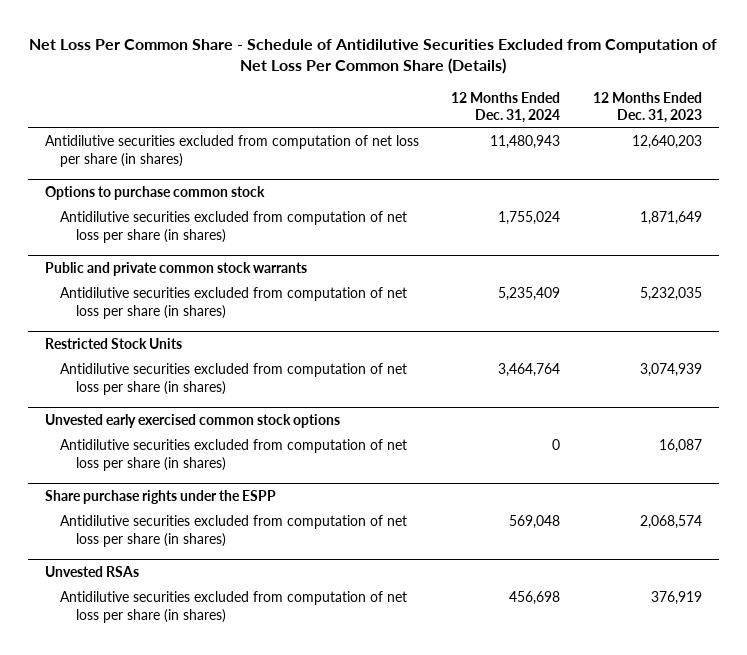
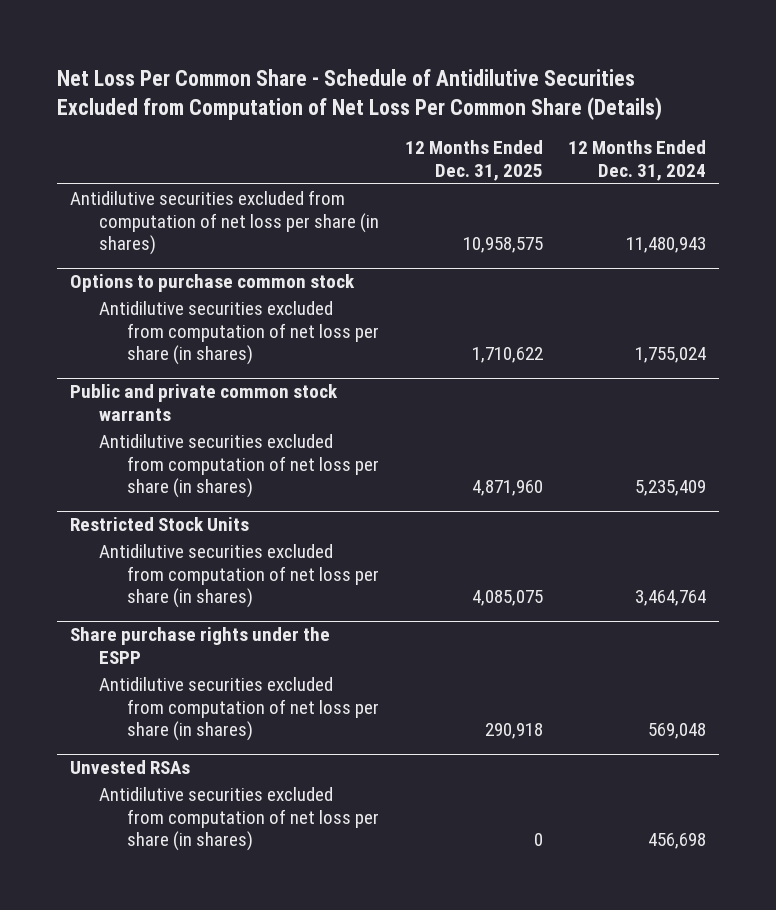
[593,91,703,124] 12 Months Ended Dec. 31, 2023 -> none
none -> [404,140,543,181] 12 Months Ended Dec. 31, 2025
[44,414,340,429] Unvested early exercised common stock options -> none
[60,439,408,471] Antidilutive securities excluded from computation of net loss per share (in shares) -> none

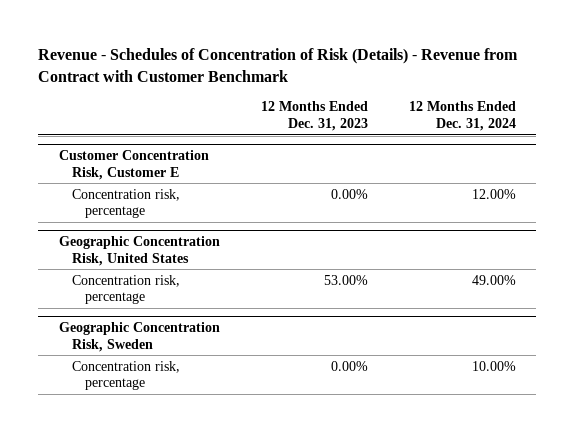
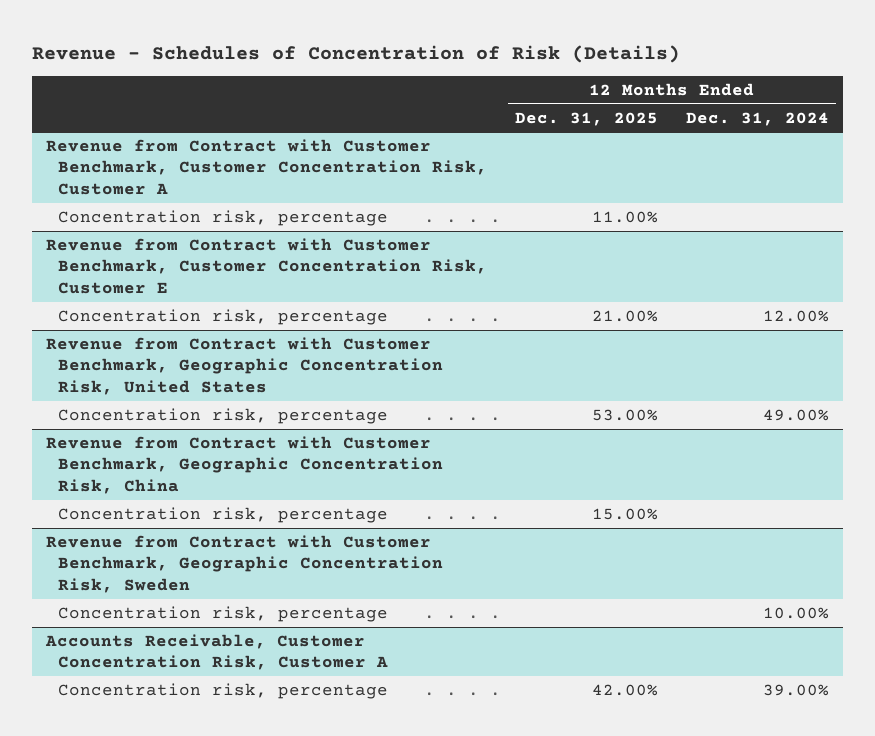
[38,47,519,82] Revenue - Schedules of Concentration of Risk (Details) - Revenue from Contract with Customer Benchmark -> [32,44,681,63] Revenue - Schedules of Concentration of Risk (Details)
[260,101,368,132] 12 Months Ended Dec. 31, 2023 -> none
none -> [515,111,659,126] Dec. 31, 2025
[58,149,209,180] Customer Concentration Risk, Customer E -> none
none -> [46,138,488,195] Revenue from Contract with Customer Benchmark, Customer Concentration Risk, Customer A
none -> [58,209,389,226] Concentration risk, percentage
none -> [46,237,488,294] Revenue from Contract with Customer Benchmark, Customer Concentration Risk, Customer E
[58,235,220,266] Geographic Concentration Risk, United States -> none
none -> [46,336,444,395] Revenue from Contract with Customer Benchmark, Geographic Concentration Risk, United States
[58,321,220,352] Geographic Concentration Risk, Sweden -> none
none -> [46,435,444,494] Revenue from Contract with Customer Benchmark, Geographic Concentration Risk, China
none -> [58,506,389,523] Concentration risk, percentage
none -> [46,534,444,593] Revenue from Contract with Customer Benchmark, Geographic Concentration Risk, Sweden
none -> [45,633,389,671] Accounts Receivable, Customer Concentration Risk, Customer A
none -> [58,682,389,699] Concentration risk, percentage

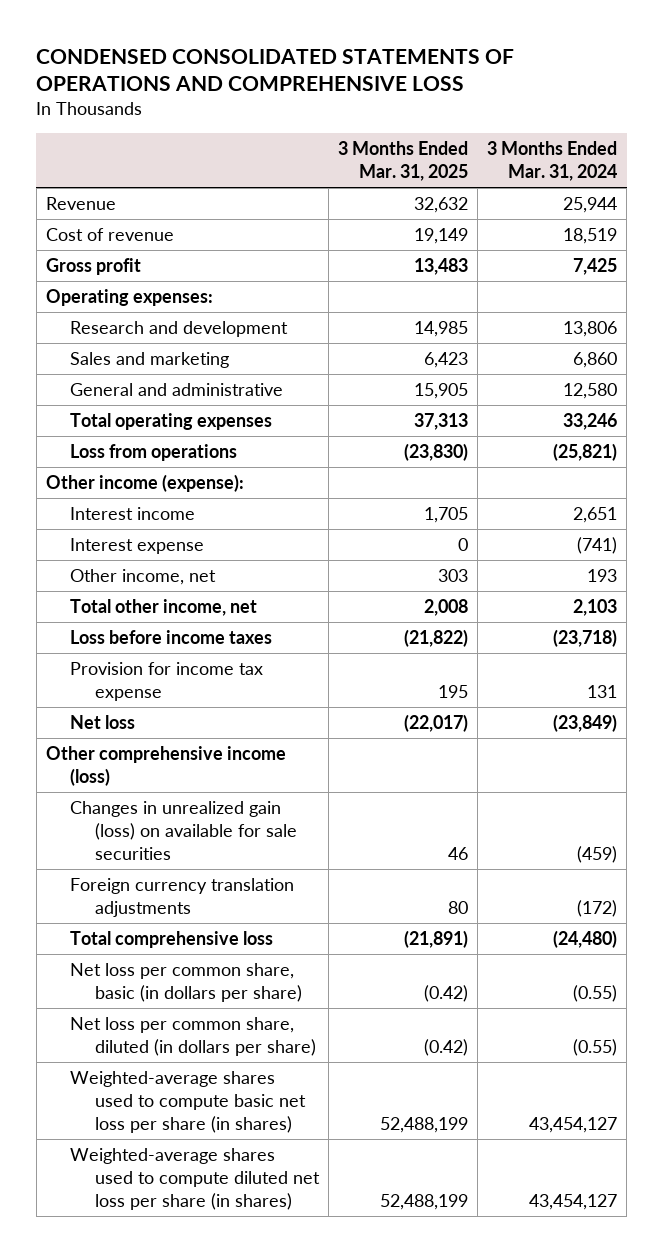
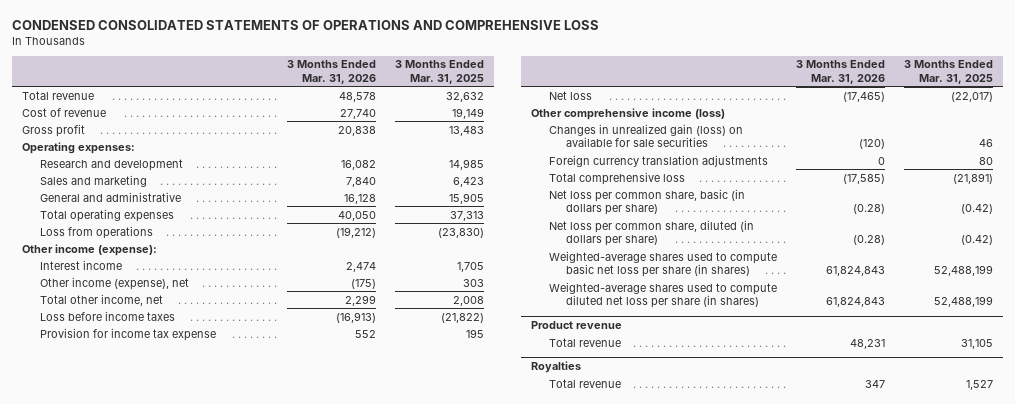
[487,141,618,181] 3 Months Ended Mar. 31, 2024 -> none
none -> [286,60,376,84] 3 Months Ended Mar. 31, 2026
[46,197,117,211] Revenue -> [22,90,95,100] Total revenue
[70,538,205,555] Interest expense -> none
[70,569,217,586] Other income, net -> [39,276,189,290] Other income (expense), net
none -> [531,321,623,330] Product revenue
none -> [548,337,621,347] Total revenue
none -> [531,361,582,374] Royalties
none -> [548,378,621,388] Total revenue

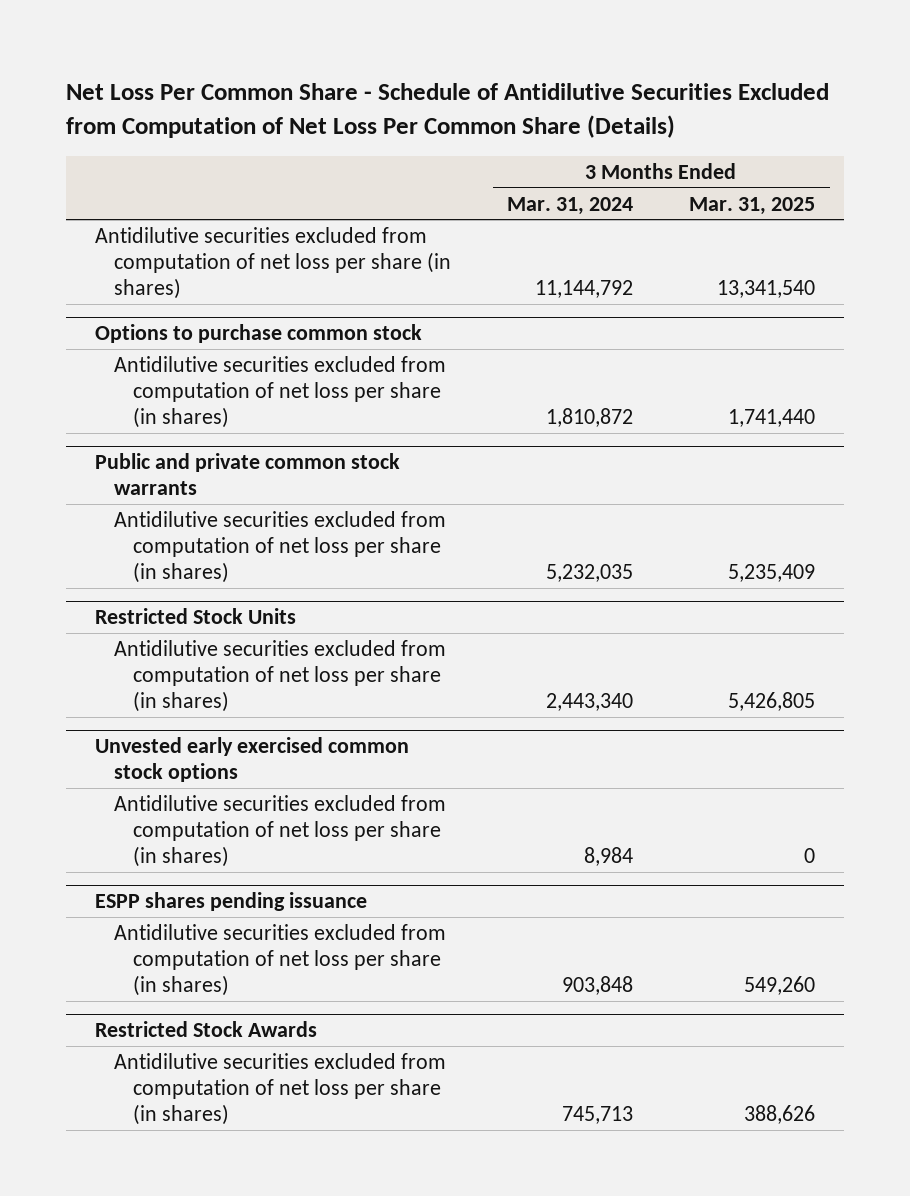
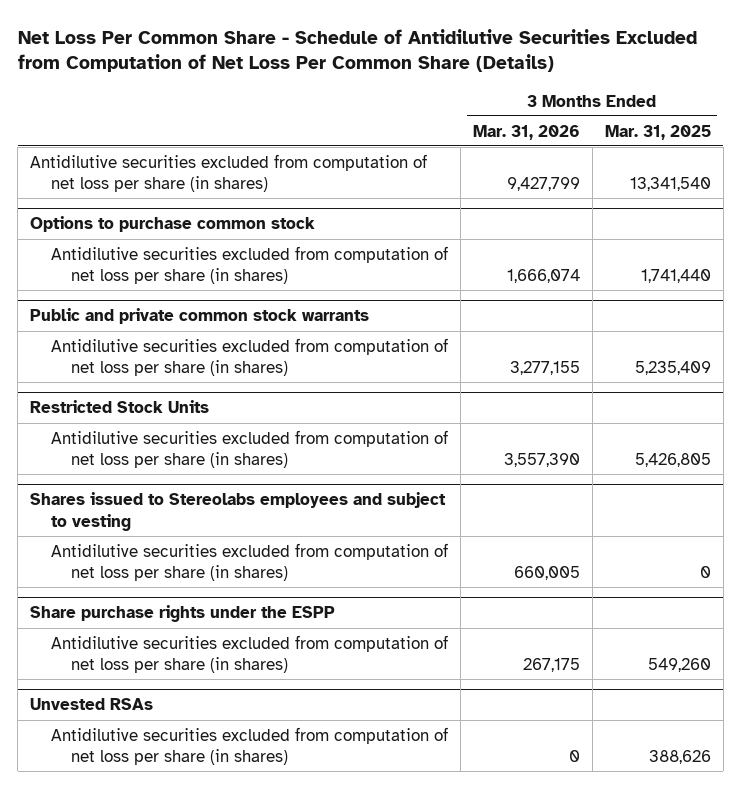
[507,196,634,215] Mar. 31, 2024 -> none
none -> [472,124,580,140] Mar. 31, 2026
[94,736,409,783] Unvested early exercised common stock options -> none
none -> [30,492,447,531] Shares issued to Stereolabs employees and subject to vesting
[94,891,367,911] ESPP shares pending issuance -> [30,605,336,623] Share purchase rights under the ESPP
[94,1020,317,1037] Restricted Stock Awards -> [30,698,154,711] Unvested RSAs

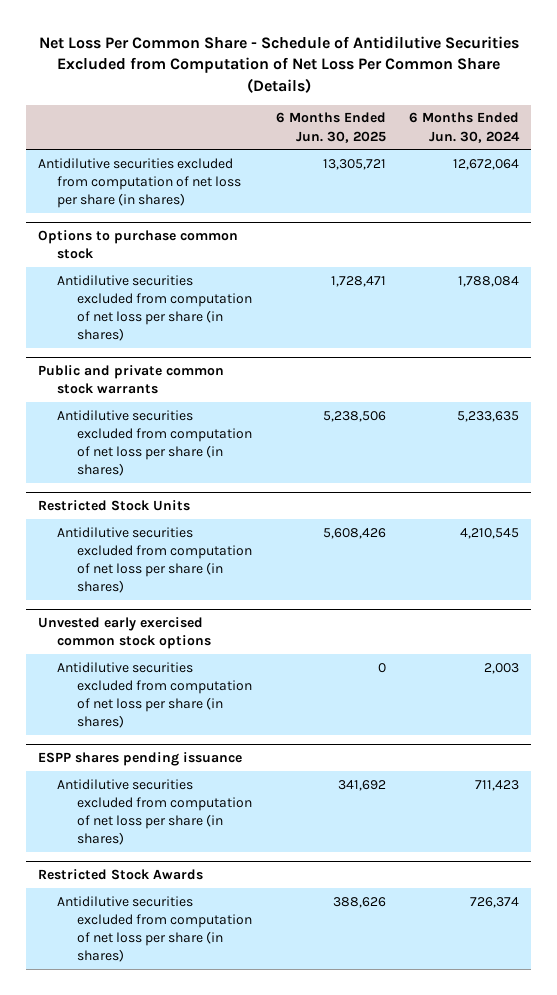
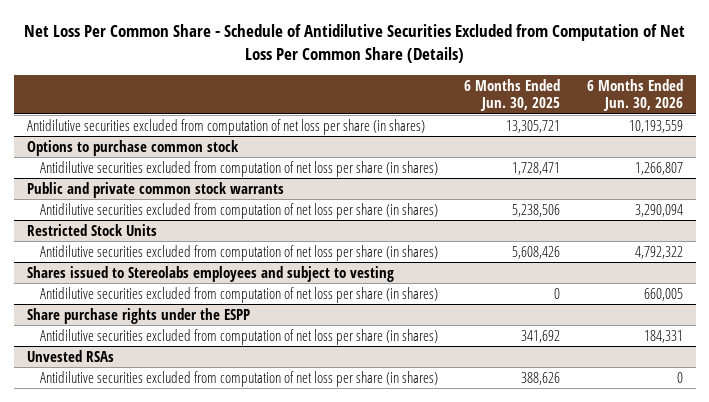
[409,112,521,143] 6 Months Ended Jun. 30, 2024 -> none
none -> [586,78,683,112] 6 Months Ended Jun. 30, 2026
[37,616,212,649] Unvested early exercised common stock options -> none
none -> [26,265,394,282] Shares issued to Stereolabs employees and subject to vesting
[37,751,242,766] ESPP shares pending issuance -> [26,307,250,324] Share purchase rights under the ESPP
[37,868,203,880] Restricted Stock Awards -> [26,349,114,362] Unvested RSAs

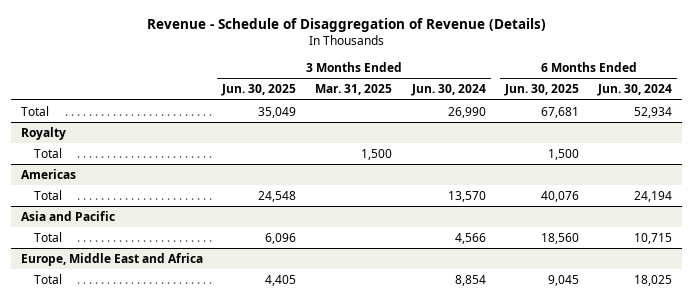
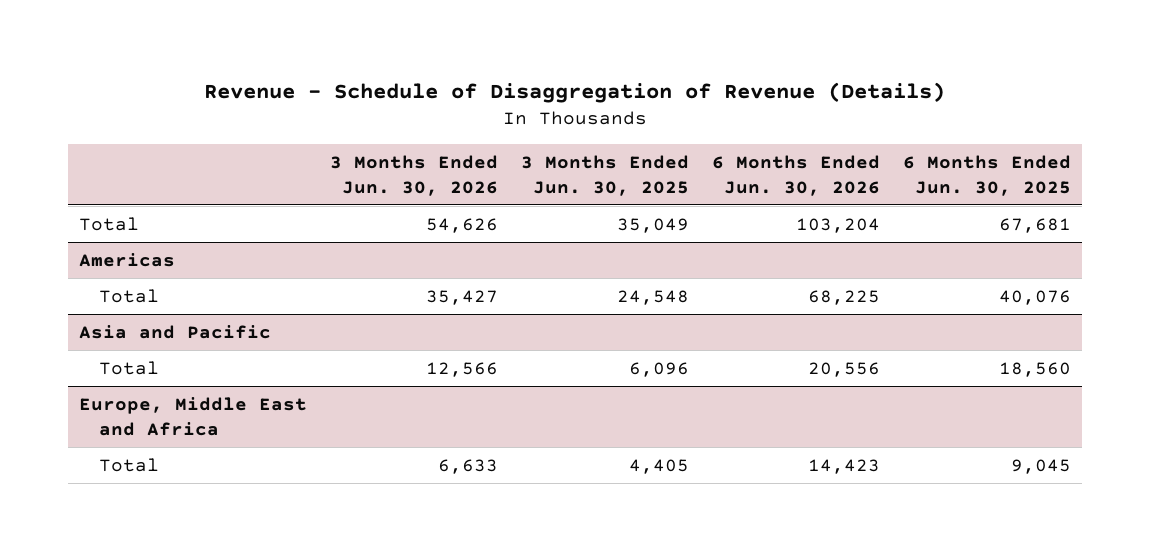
[315,84,393,96] Mar. 31, 2025 -> none
[410,84,486,97] Jun. 30, 2024 -> none
[597,84,673,97] Jun. 30, 2024 -> none
none -> [330,154,499,196] 3 Months Ended Jun. 30, 2026
none -> [711,154,880,196] 6 Months Ended Jun. 30, 2026
[20,126,66,140] Royalty -> none
[34,147,63,158] Total -> none

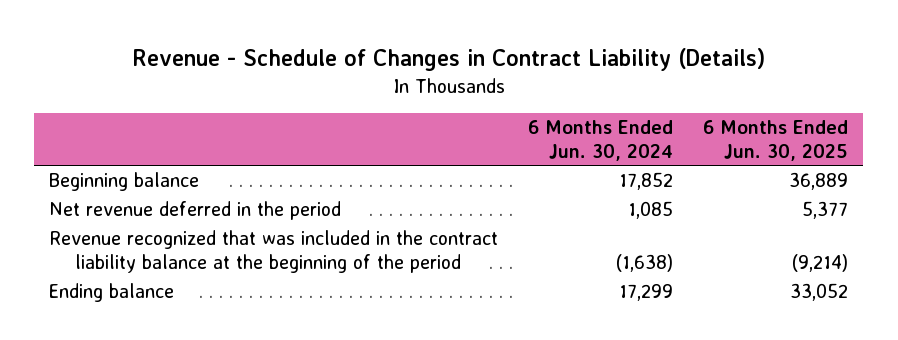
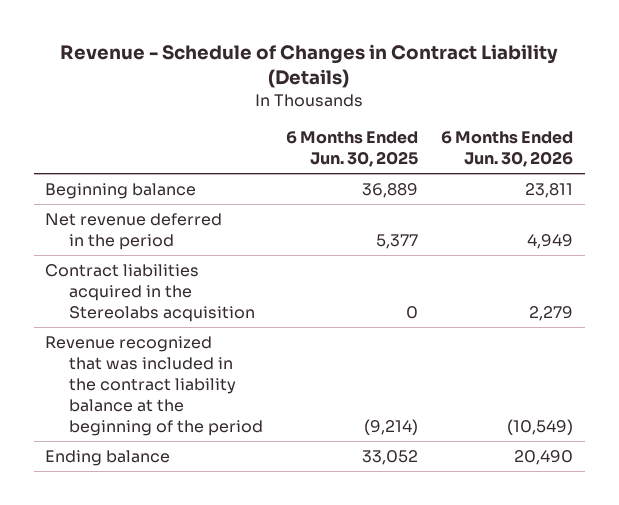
[528,120,674,161] 6 Months Ended Jun. 30, 2024 -> none
none -> [441,131,574,168] 6 Months Ended Jun. 30, 2026
none -> [45,264,256,323] Contract liabilities acquired in the Stereolabs acquisition

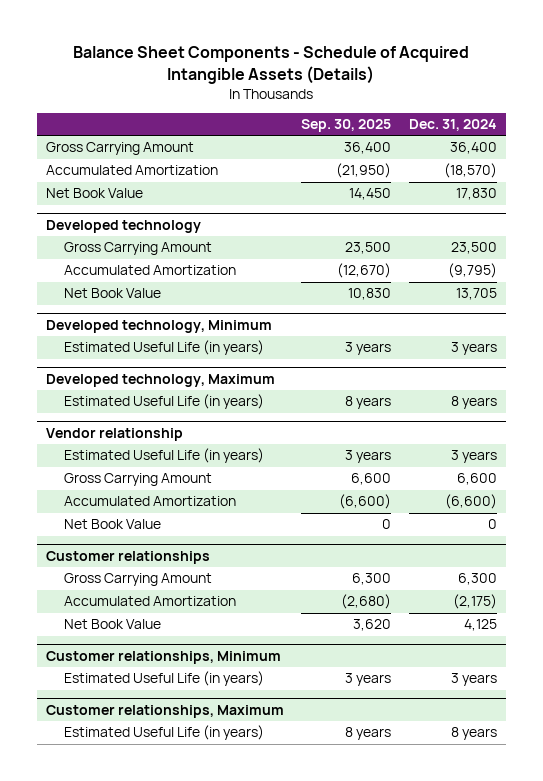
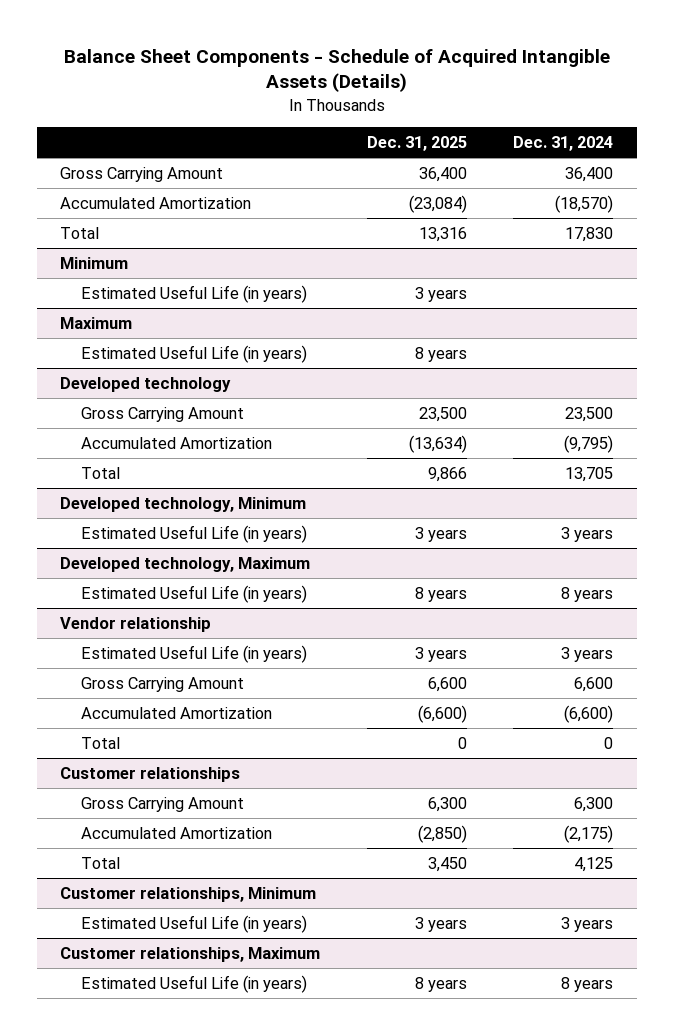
[301,119,392,133] Sep. 30, 2025 -> none
none -> [366,136,467,152] Dec. 31, 2025
[45,188,143,199] Net Book Value -> [60,226,100,239] Total
none -> [60,256,129,269] Minimum
none -> [80,284,307,303] Estimated Useful Life (in years)
none -> [60,316,133,329] Maximum
none -> [80,344,307,363] Estimated Useful Life (in years)
[64,288,162,299] Net Book Value -> [80,466,120,479] Total
[64,519,162,530] Net Book Value -> [80,736,120,749] Total
[64,619,162,630] Net Book Value -> [80,856,120,869] Total

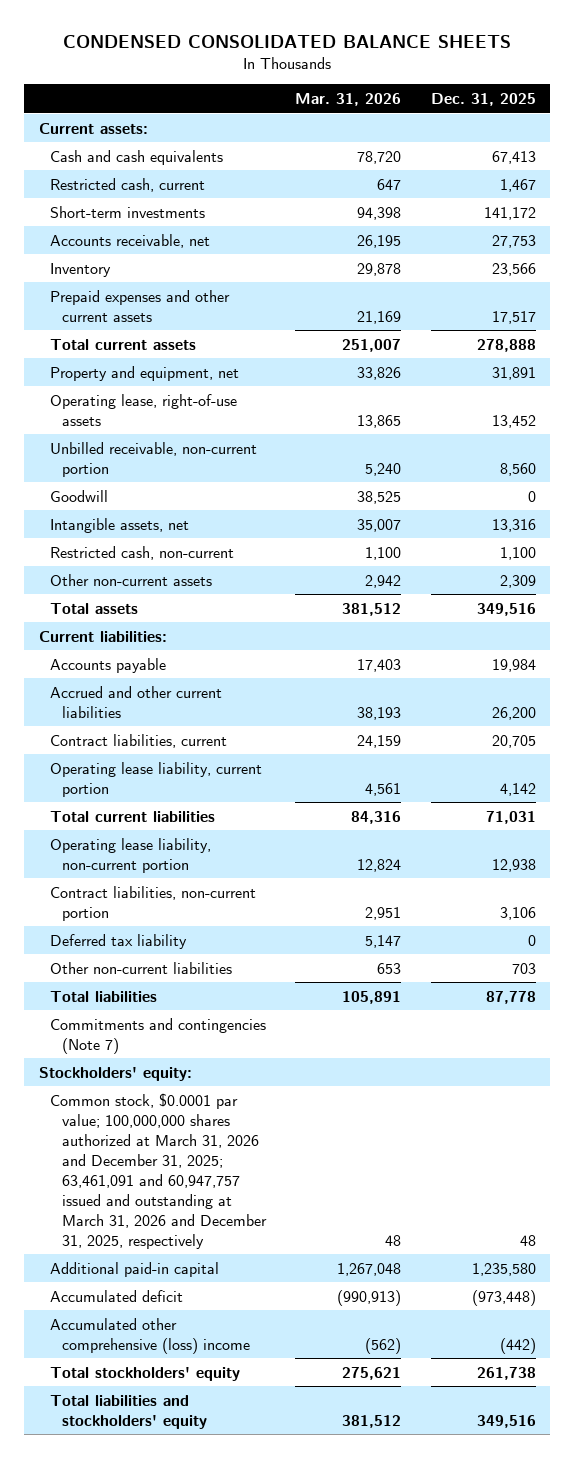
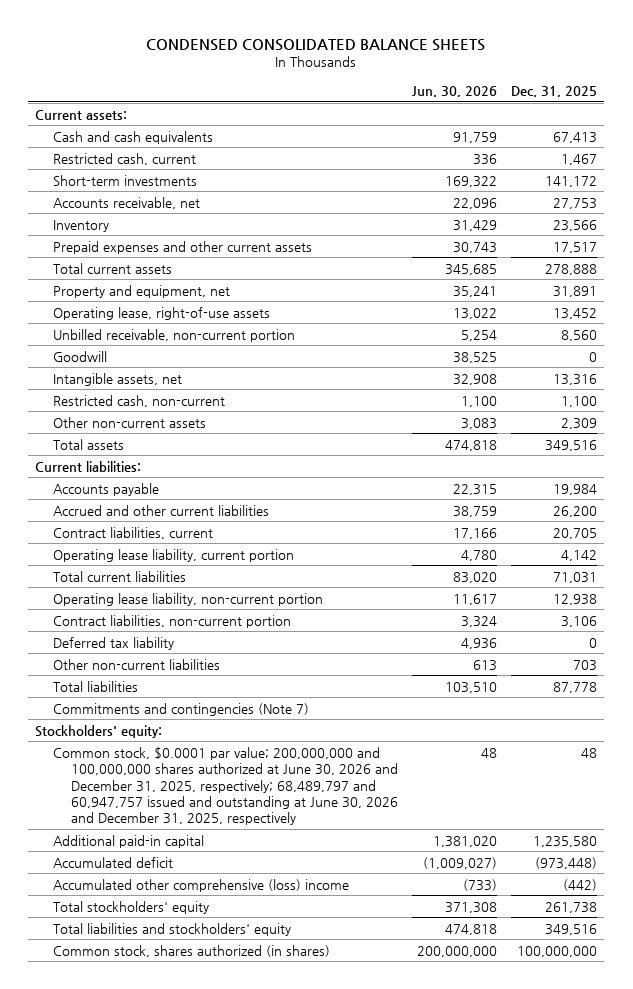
[295,92,402,106] Mar. 31, 2026 -> none
none -> [412,86,498,98] Jun. 30, 2026
[50,1092,268,1249] Common stock, $0.0001 par value; 100,000,000 shares authorized at March 31, 2026 and December 31, 2025; 63,461,091 and 60,947,757 issued and outstanding at March 31, 2026 and December 31, 2025, respectively -> [53,746,399,826] Common stock, $0.0001 par value; 200,000,000 and 100,000,000 shares authorized at June 30, 2026 and December 31, 2025, respectively; 68,489,797 and 60,947,757 issued and outstanding at June 30, 2026 and December 31, 2025, respectively
none -> [53,944,331,957] Common stock, shares authorized (in shares)

